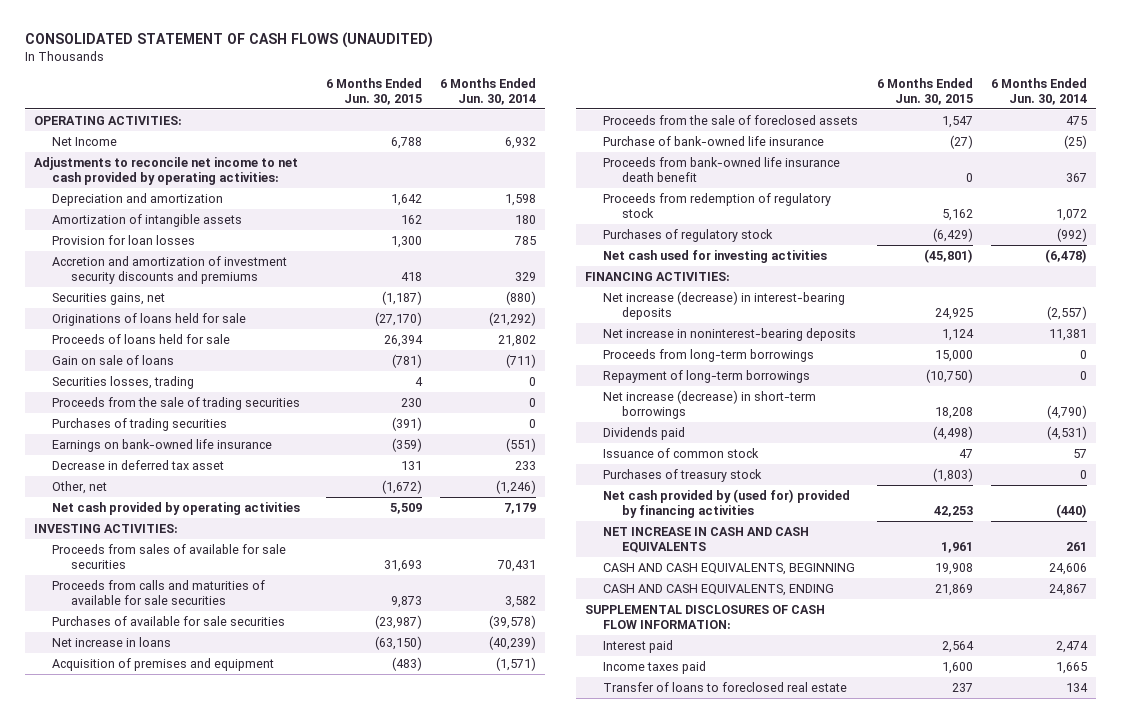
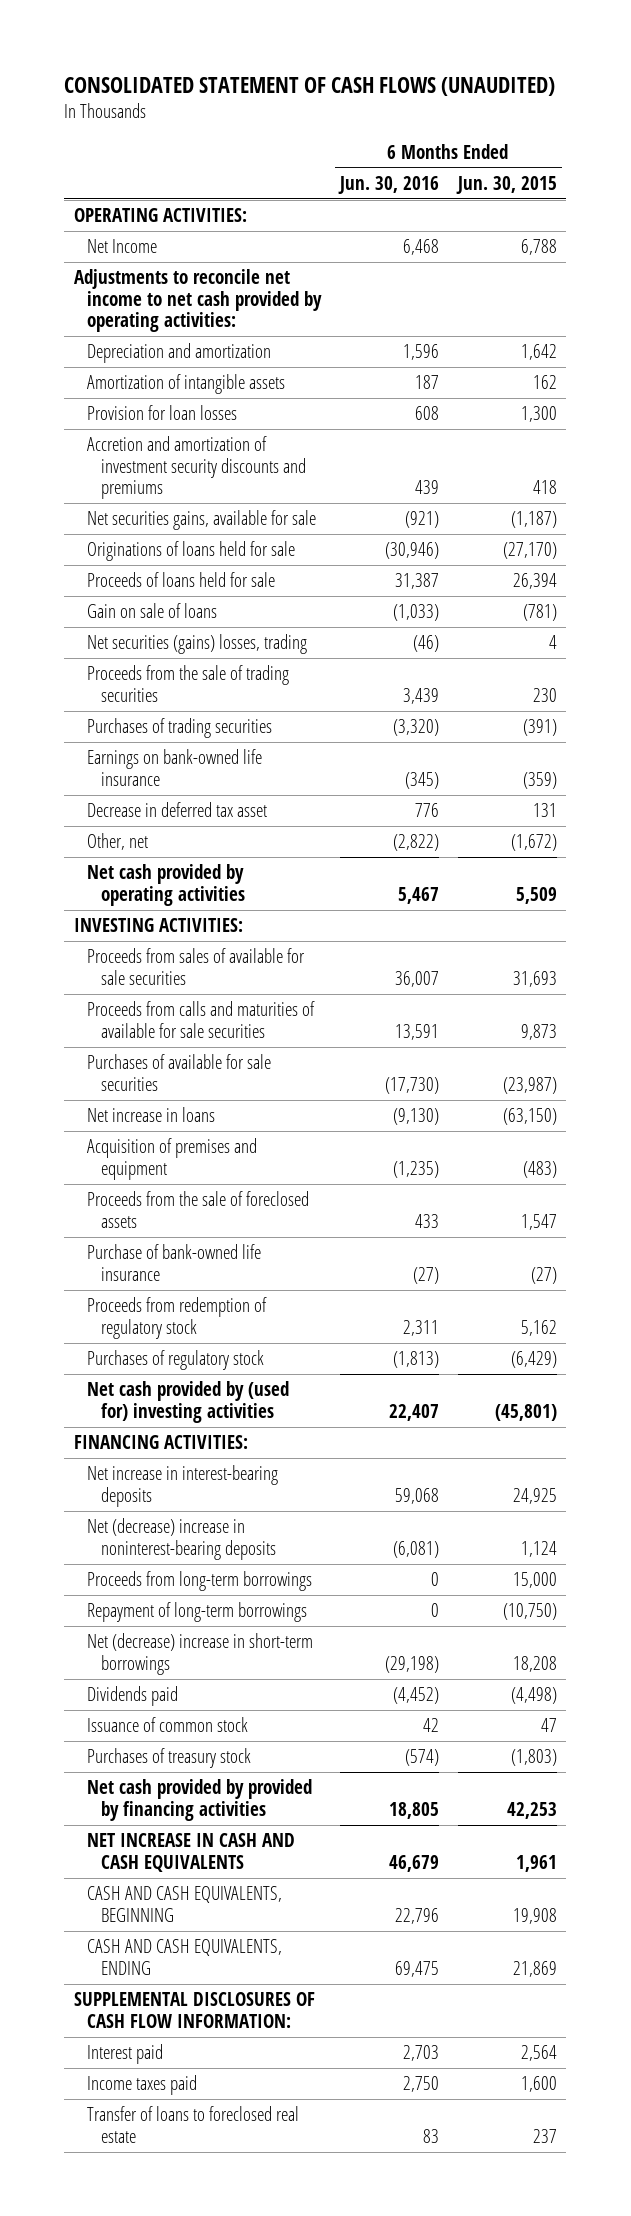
[439,78,536,105] 6 Months Ended Jun. 30, 2014 -> none
none -> [338,175,440,194] Jun. 30, 2016
[52,293,166,306] Securities gains, net -> [87,510,317,531] Net securities gains, available for sale
[52,376,195,390] Securities losses, trading -> [87,634,308,655] Net securities (gains) losses, trading
[603,157,841,182] Proceeds from bank-owned life insurance death benefit -> none
[603,250,828,264] Net cash used for investing activities -> [87,1381,290,1423] Net cash provided by (used for) investing activities
[603,291,846,320] Net increase (decrease) in interest-bearing deposits -> [87,1465,279,1507] Net increase in interest-bearing deposits
[603,328,857,342] Net increase in noninterest-bearing deposits -> [87,1518,276,1560] Net (decrease) increase in noninterest-bearing deposits
[603,390,817,419] Net increase (decrease) in short-term borrowings -> [87,1633,314,1675] Net (decrease) increase in short-term borrowings
[603,489,851,518] Net cash provided by (used for) provided by financing activities -> [87,1779,313,1821] Net cash provided by provided by financing activities

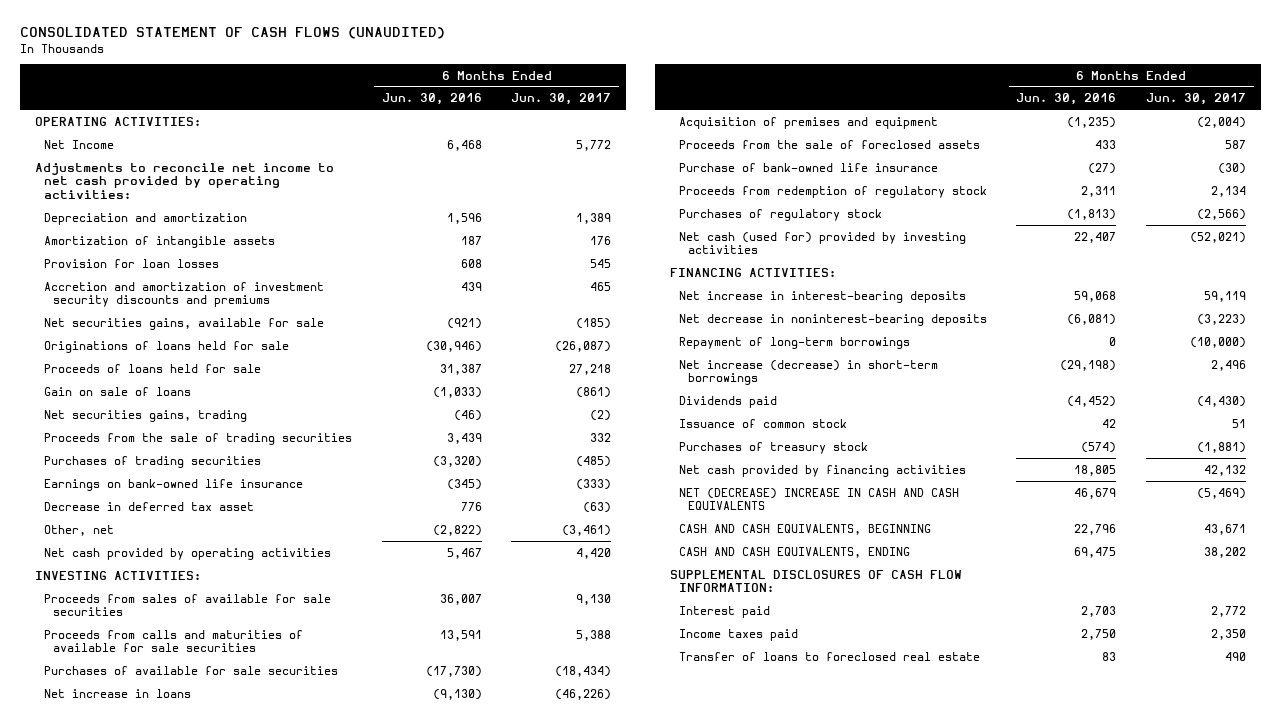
[455,175,557,194] Jun. 30, 2015 -> none
none -> [511,93,612,106] Jun. 30, 2017
[87,634,308,655] Net securities (gains) losses, trading -> [43,409,247,422] Net securities gains, trading
[87,1381,290,1423] Net cash provided by (used for) investing activities -> [678,231,966,255] Net cash (used for) provided by investing activities
[87,1571,313,1592] Proceeds from long-term borrowings -> none
[87,1518,276,1560] Net (decrease) increase in noninterest-bearing deposits -> [678,313,987,326] Net decrease in noninterest-bearing deposits
[87,1633,314,1675] Net (decrease) increase in short-term borrowings -> [678,359,938,386] Net increase (decrease) in short-term borrowings
[87,1779,313,1821] Net cash provided by provided by financing activities -> [678,464,966,477] Net cash provided by financing activities
[87,1833,296,1872] NET INCREASE IN CASH AND CASH EQUIVALENTS -> [678,487,959,511] NET (DECREASE) INCREASE IN CASH AND CASH EQUIVALENTS

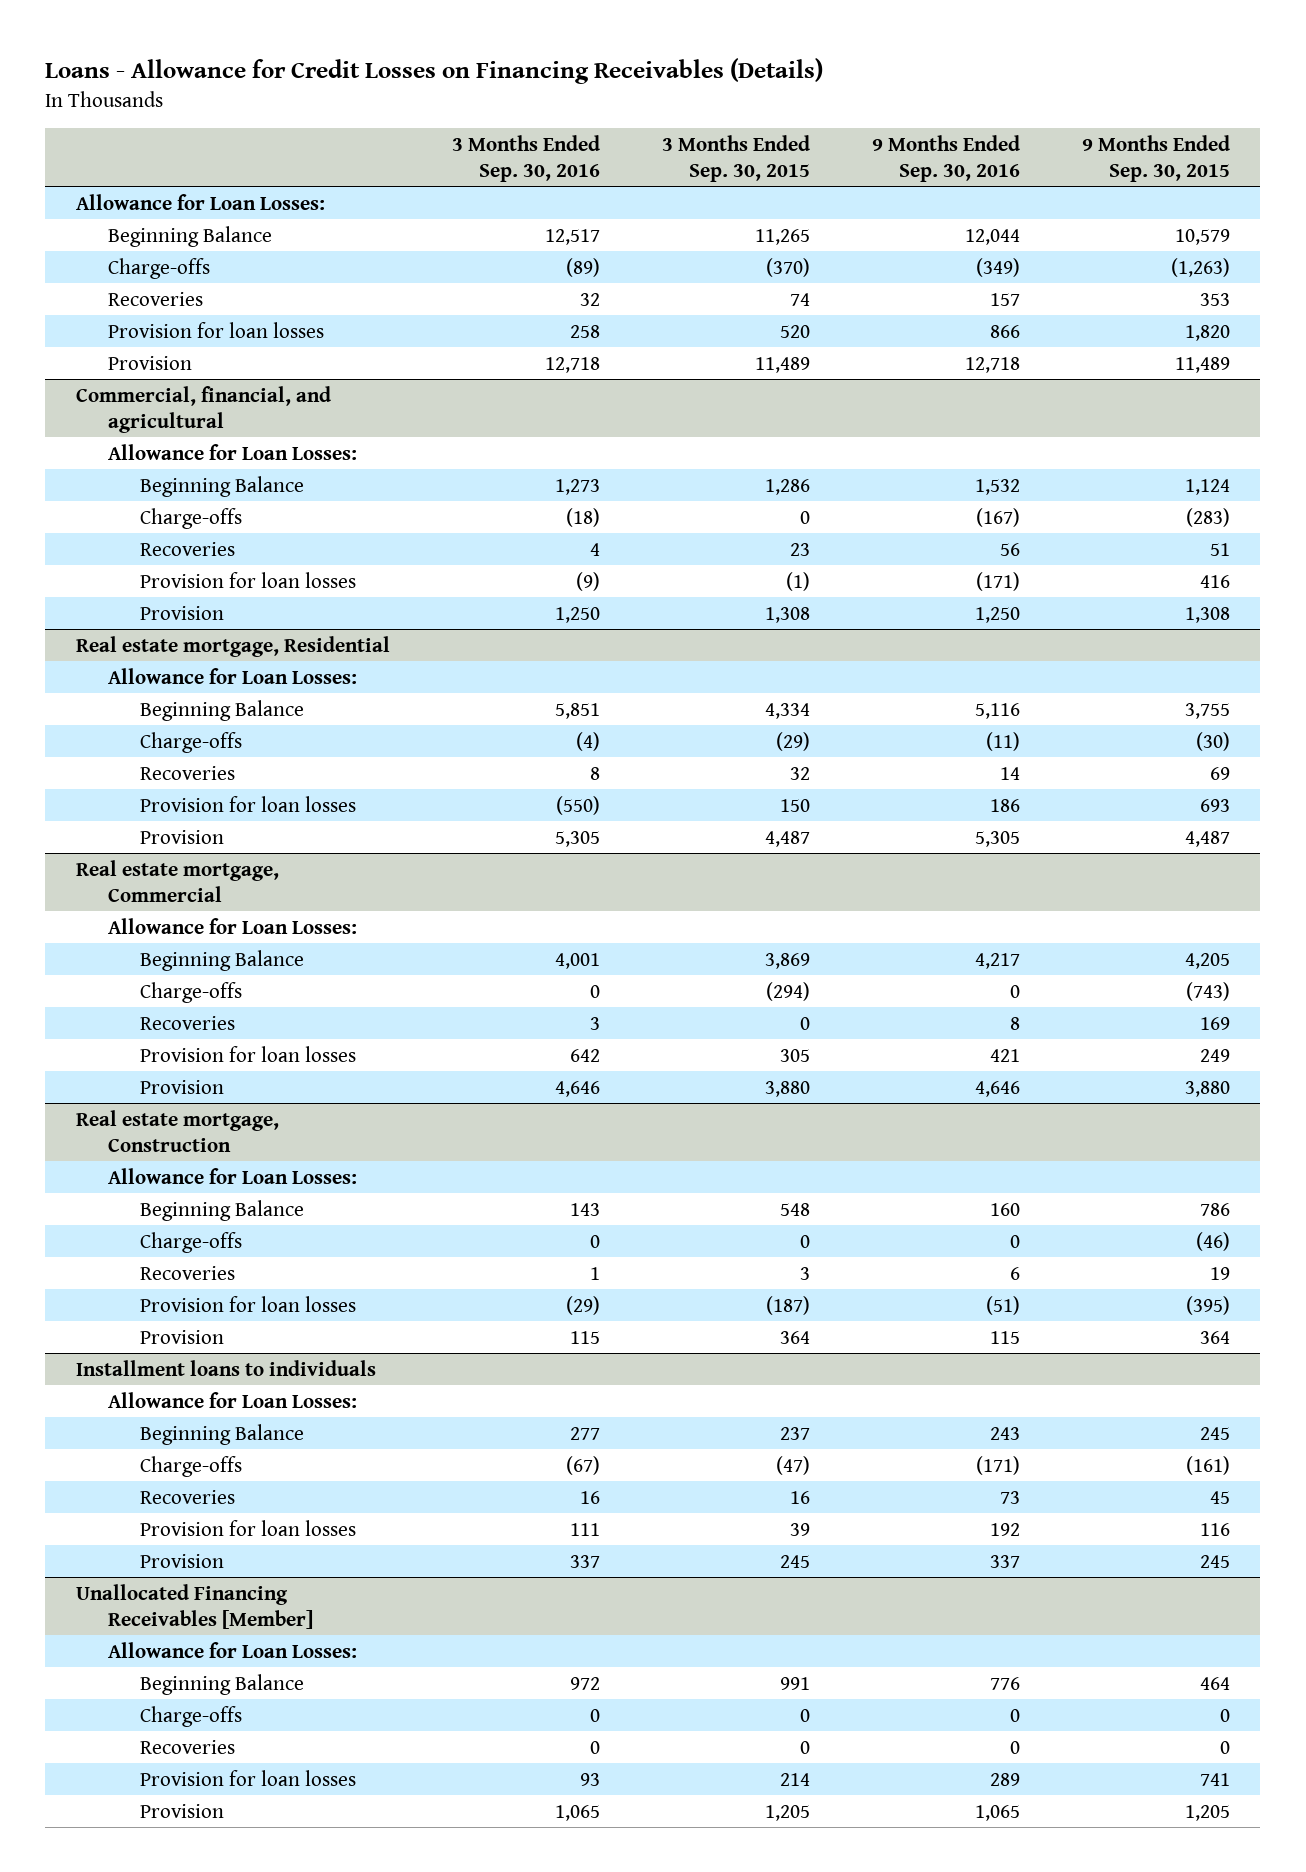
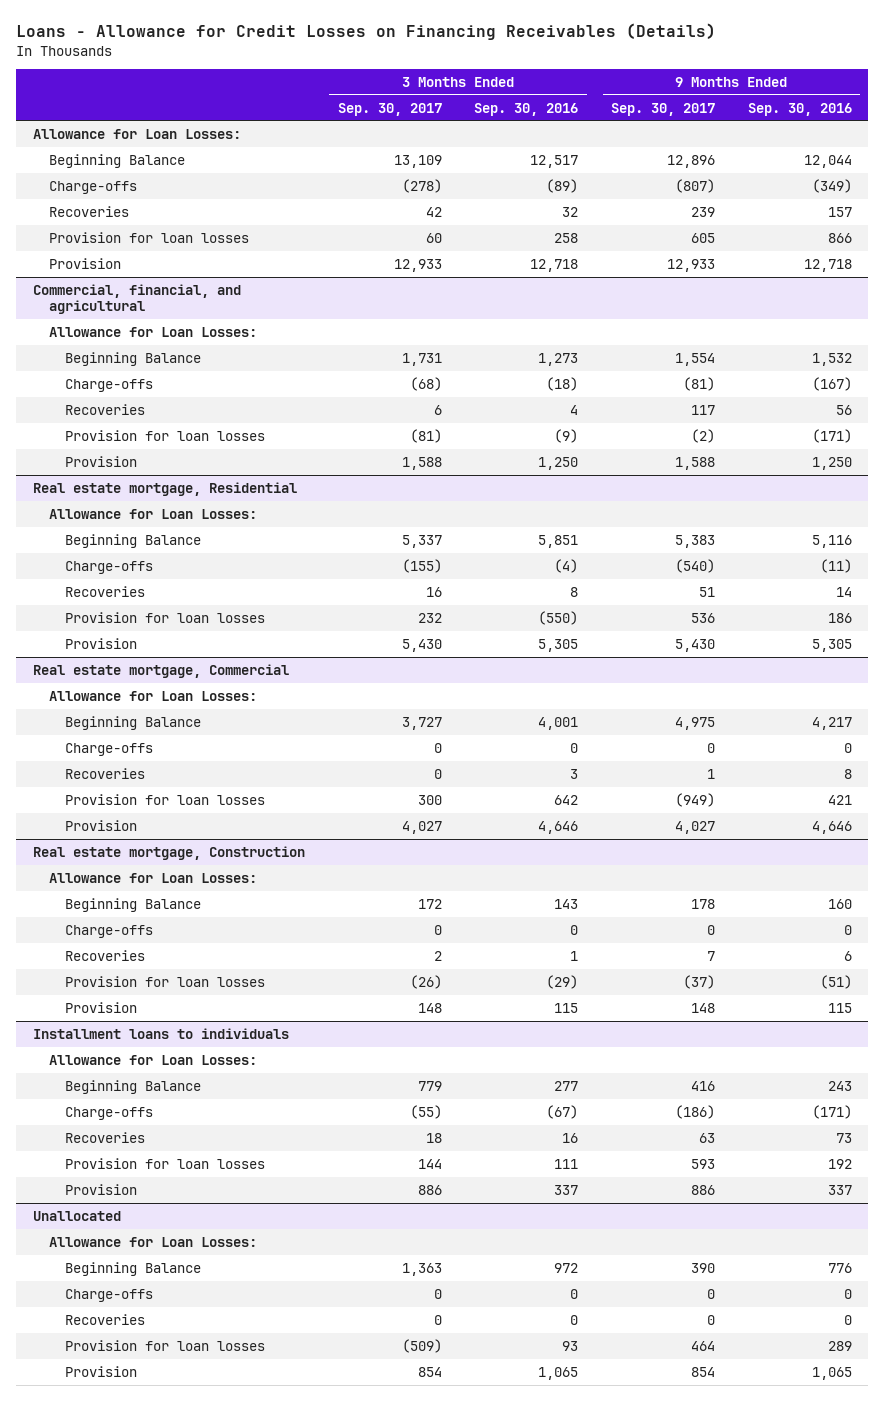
[661,134,810,182] 3 Months Ended Sep. 30, 2015 -> none
[1081,134,1230,182] 9 Months Ended Sep. 30, 2015 -> none
none -> [337,102,442,116] Sep. 30, 2017
none -> [611,102,716,116] Sep. 30, 2017
[76,1583,313,1629] Unallocated Financing Receivables [Member] -> [32,1210,121,1221] Unallocated

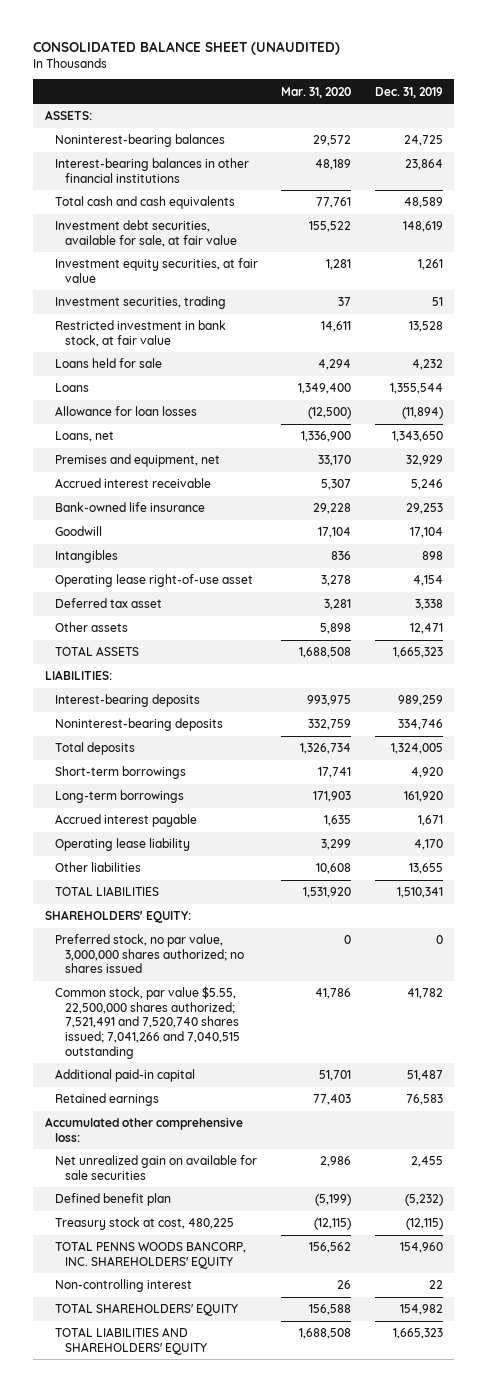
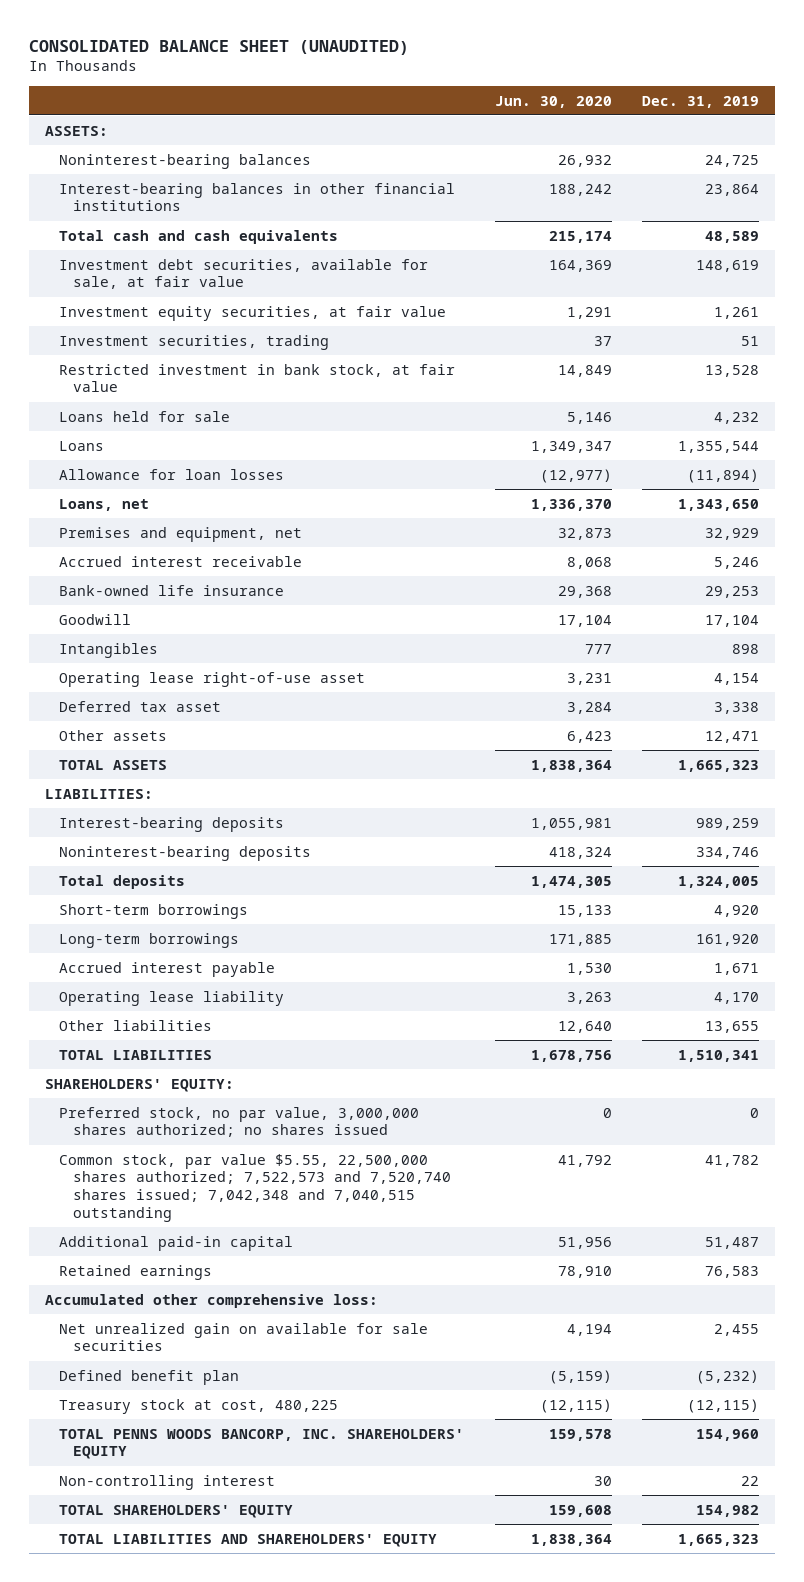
[281,86,352,98] Mar. 31, 2020 -> none
none -> [494,95,612,108] Jun. 30, 2020
[55,986,241,1059] Common stock, par value $5.55, 22,500,000 shares authorized; 7,521,491 and 7,520,740 shares issued; 7,041,266 and 7,040,515 outstanding -> [58,1153,451,1223] Common stock, par value $5.55, 22,500,000 shares authorized; 7,522,573 and 7,520,740 shares issued; 7,042,348 and 7,040,515 outstanding

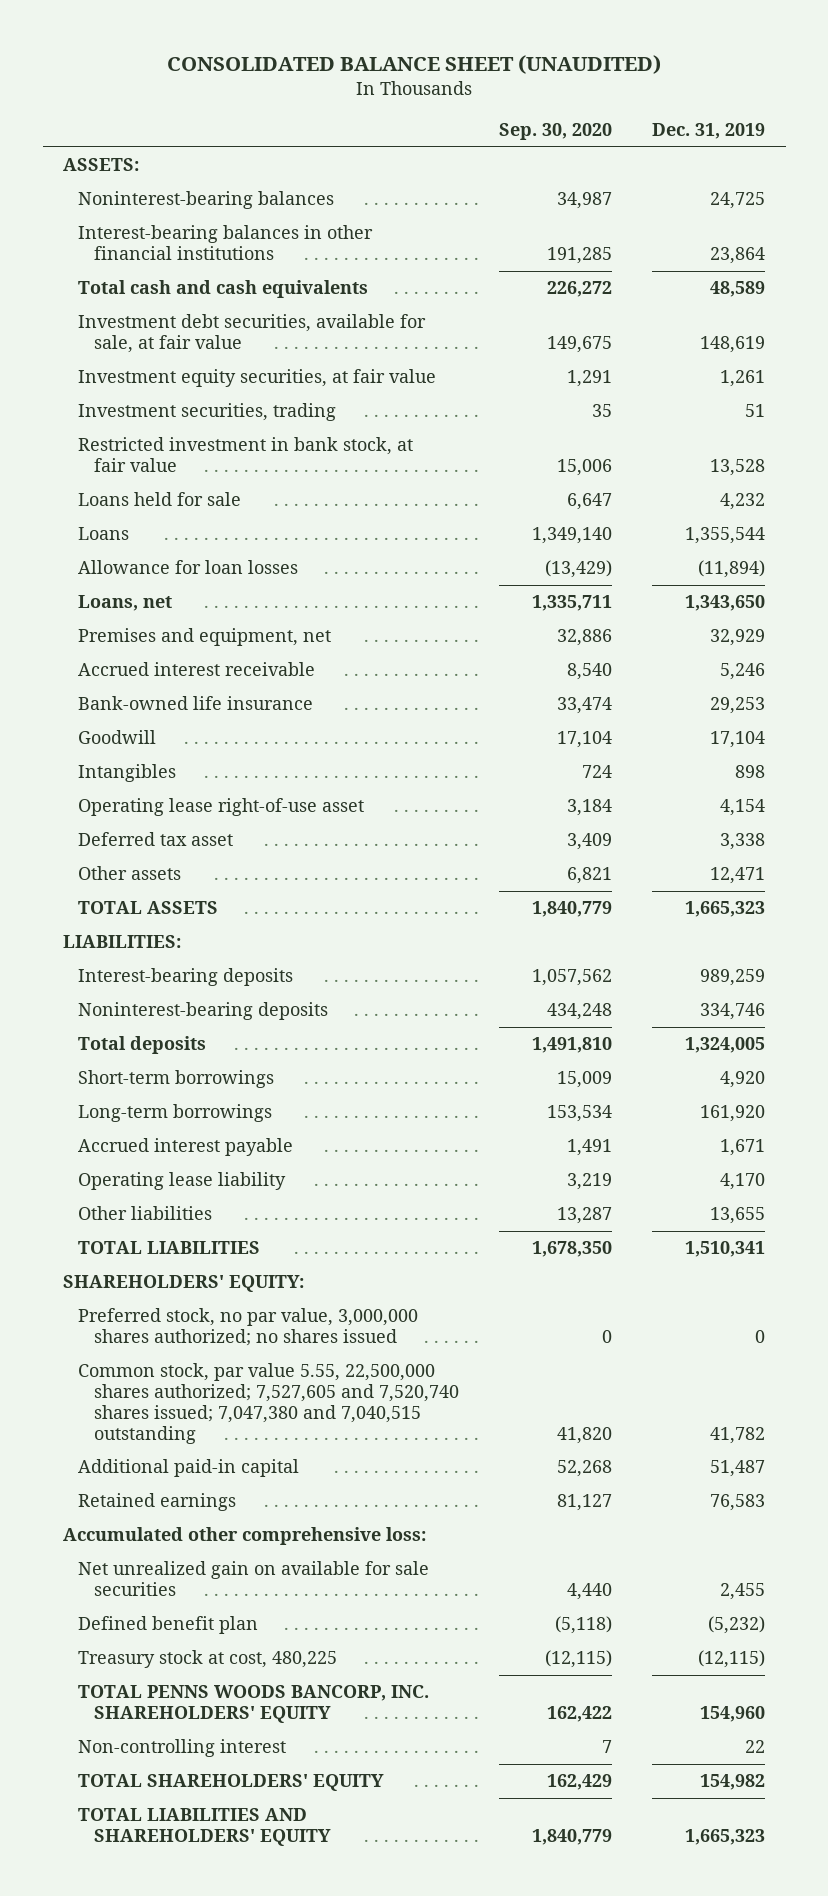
[494,95,612,108] Jun. 30, 2020 -> none
none -> [499,123,613,141] Sep. 30, 2020
[58,1153,451,1223] Common stock, par value $5.55, 22,500,000 shares authorized; 7,522,573 and 7,520,740 shares issued; 7,042,348 and 7,040,515 outstanding -> [78,1363,459,1445] Common stock, par value 5.55, 22,500,000 shares authorized; 7,527,605 and 7,520,740 shares issued; 7,047,380 and 7,040,515 outstanding

